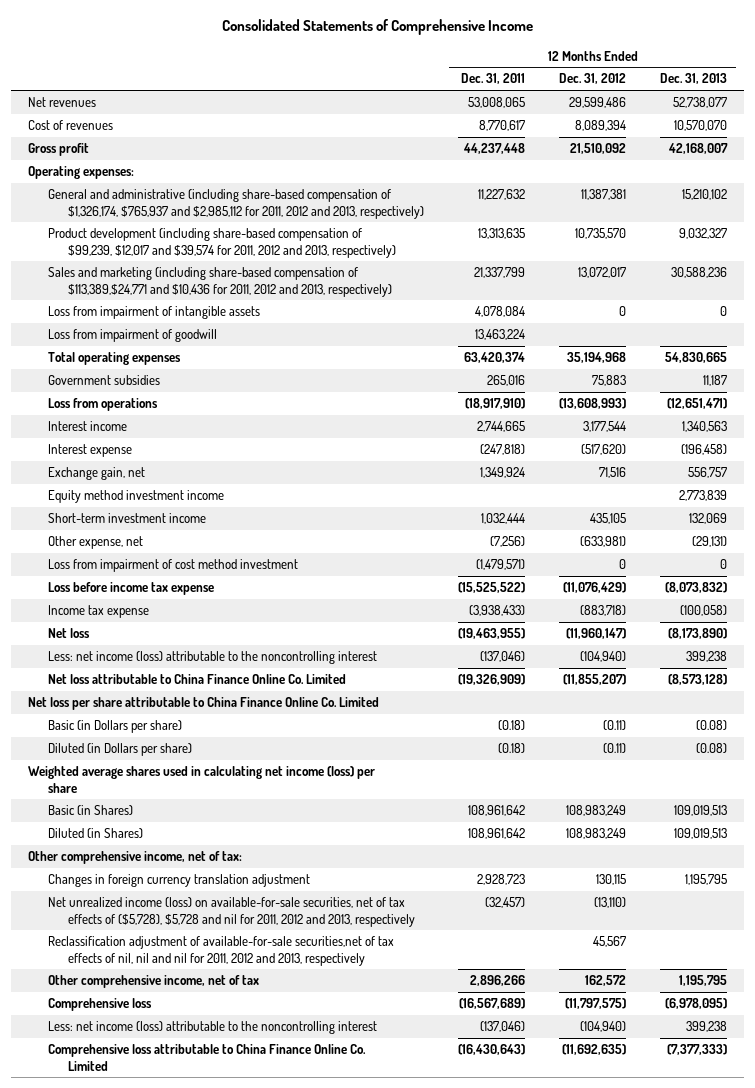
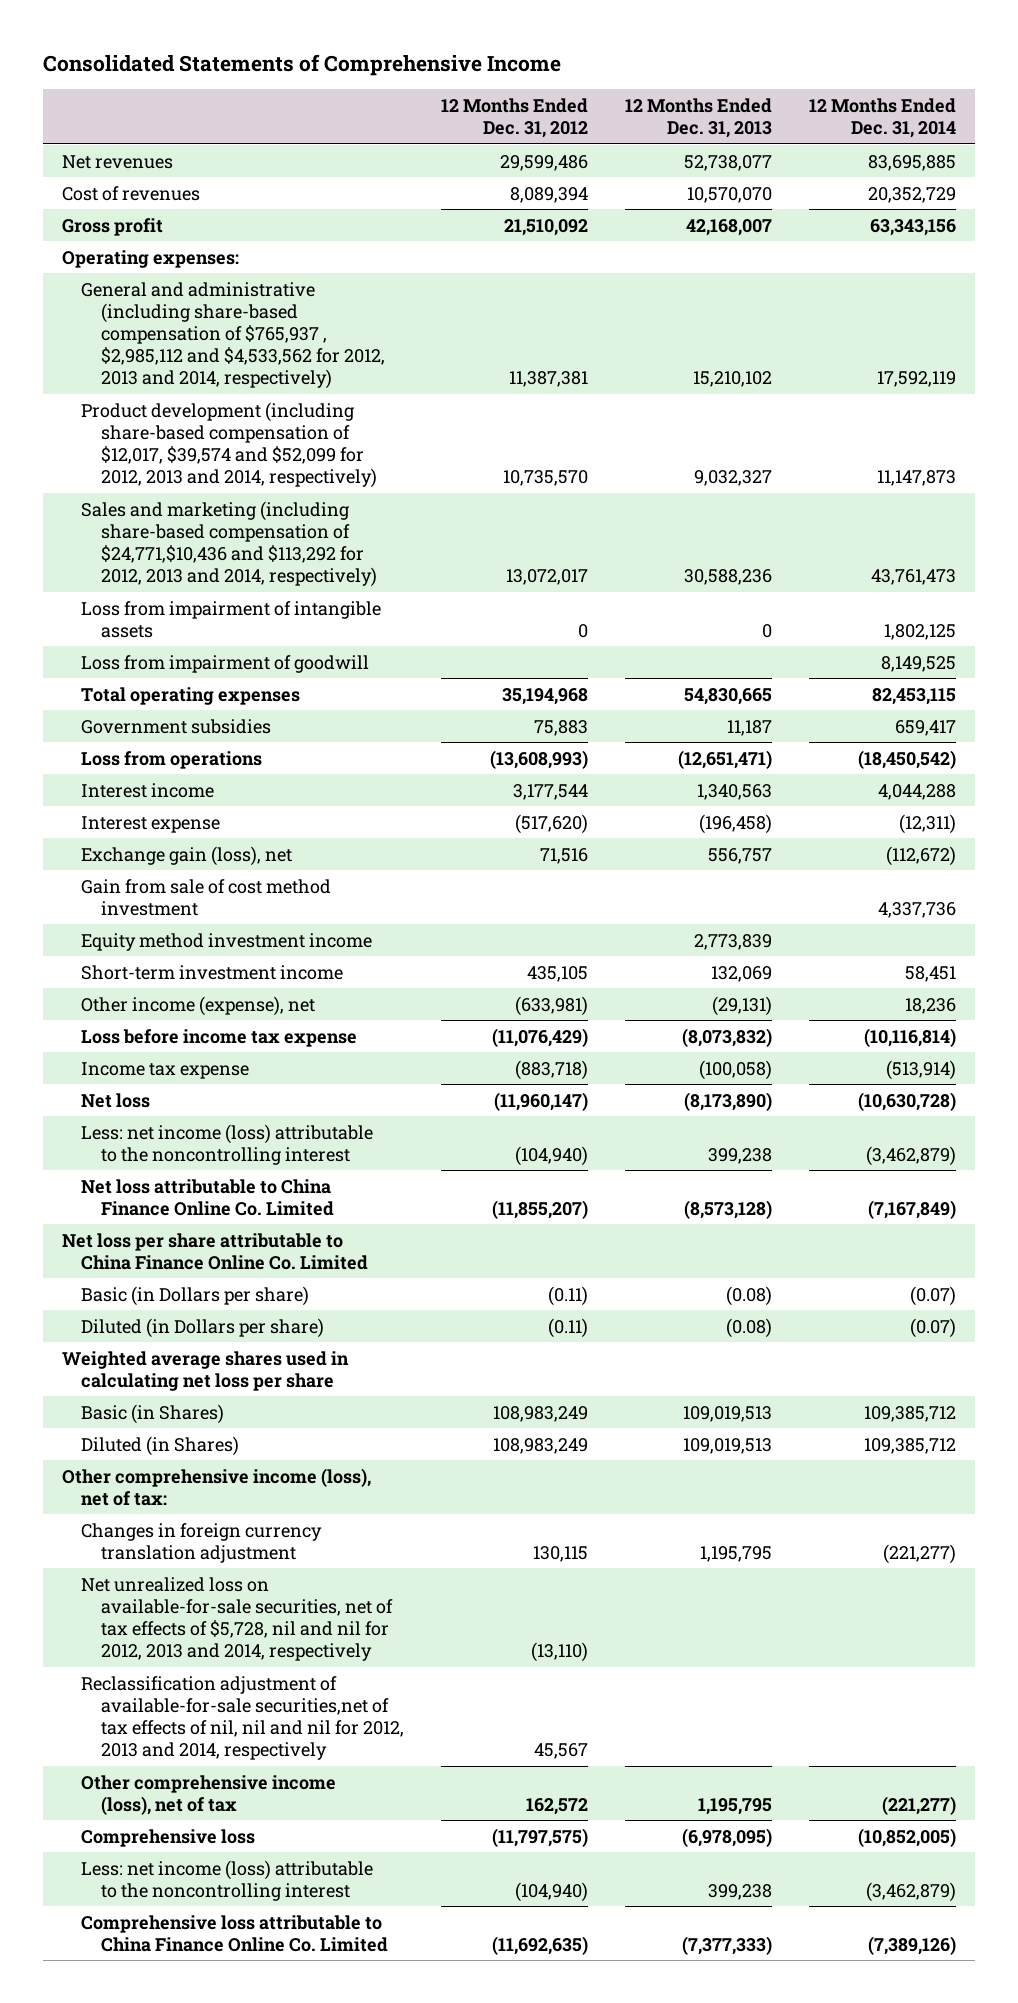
[460,73,525,85] Dec. 31, 2011 -> none
none -> [809,97,957,138] 12 Months Ended Dec. 31, 2014
[47,189,424,219] General and administrative (including share-based compensation of $1,326,174, $765,937 and $2,985,112 for 2011, 2012 and 2013, respectively) -> [81,281,385,390] General and administrative (including share-based compensation of $765,937 , $2,985,112 and $4,533,562 for 2012, 2013 and 2014, respectively)
[47,228,396,258] Product development (including share-based compensation of $99,239, $12,017 and $39,574 for 2011, 2012 and 2013, respectively) -> [81,401,377,489] Product development (including share-based compensation of $12,017, $39,574 and $52,099 for 2012, 2013 and 2014, respectively)
[47,267,392,297] Sales and marketing (including share-based compensation of $113,389,$24,771 and $10,436 for 2011, 2012 and 2013, respectively) -> [81,500,377,588] Sales and marketing (including share-based compensation of $24,771,$10,436 and $113,292 for 2012, 2013 and 2014, respectively)
[47,467,145,481] Exchange gain, net -> [81,845,293,866] Exchange gain (loss), net
none -> [81,878,332,916] Gain from sale of cost method investment
[47,559,298,573] Loss from impairment of cost method investment -> none
[47,536,143,550] Other expense, net -> [81,995,316,1016] Other income (expense), net
[28,766,376,793] Weighted average shares used in calculating net income (loss) per share -> [61,1350,349,1391] Weighted average shares used in calculating net loss per share
[28,851,243,865] Other comprehensive income, net of tax: -> [61,1467,371,1506] Other comprehensive income (loss), net of tax:
[47,897,415,927] Net unrealized income (loss) on available-for-sale securities, net of tax effects of ($5,728), $5,728 and nil for 2011, 2012 and 2013, respectively -> [81,1576,393,1662] Net unrealized loss on available-for-sale securities, net of tax effects of $5,728, nil and nil for 2012, 2013 and 2014, respectively
[47,936,394,966] Reclassification adjustment of available-for-sale securities,net of tax effects of nil, nil and nil for 2011, 2012 and 2013, respectively -> [81,1675,404,1761] Reclassification adjustment of available-for-sale securities,net of tax effects of nil, nil and nil for 2012, 2013 and 2014, respectively
[47,975,259,989] Other comprehensive income, net of tax -> [81,1774,337,1815] Other comprehensive income (loss), net of tax

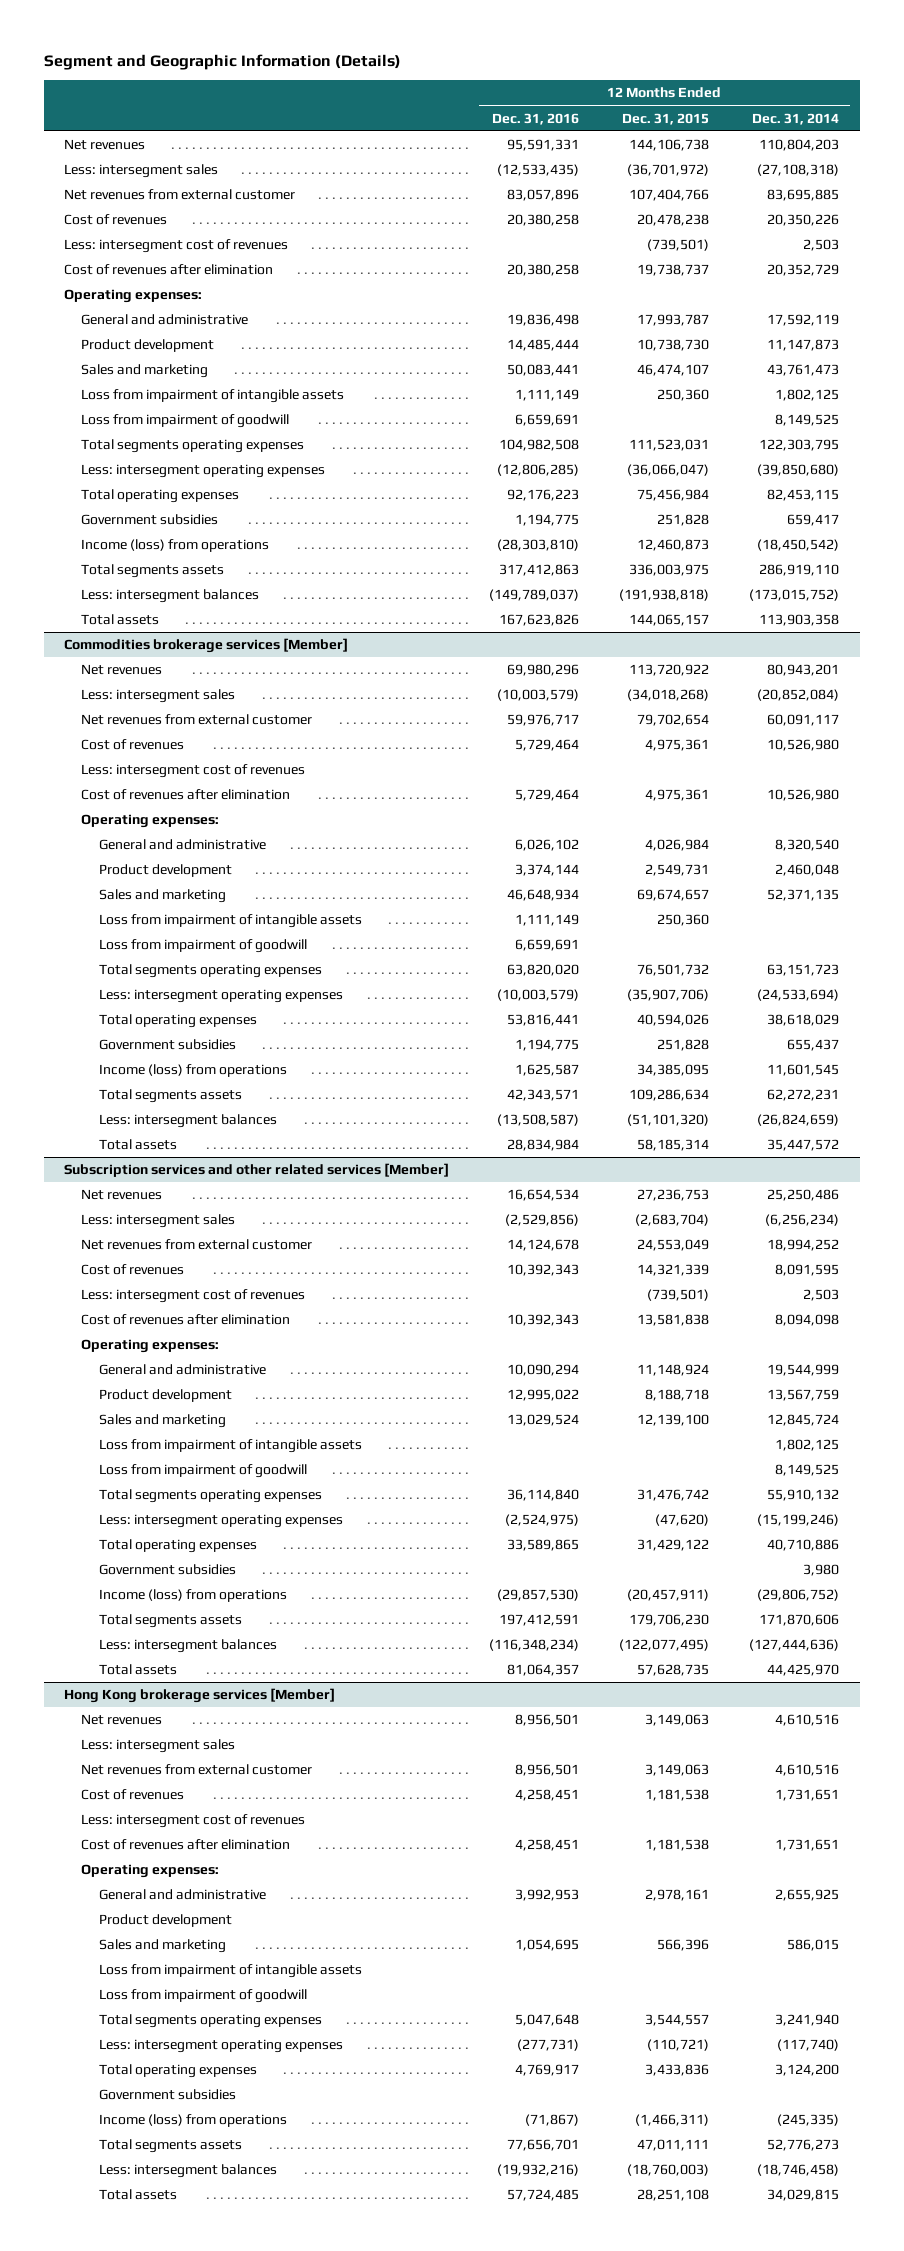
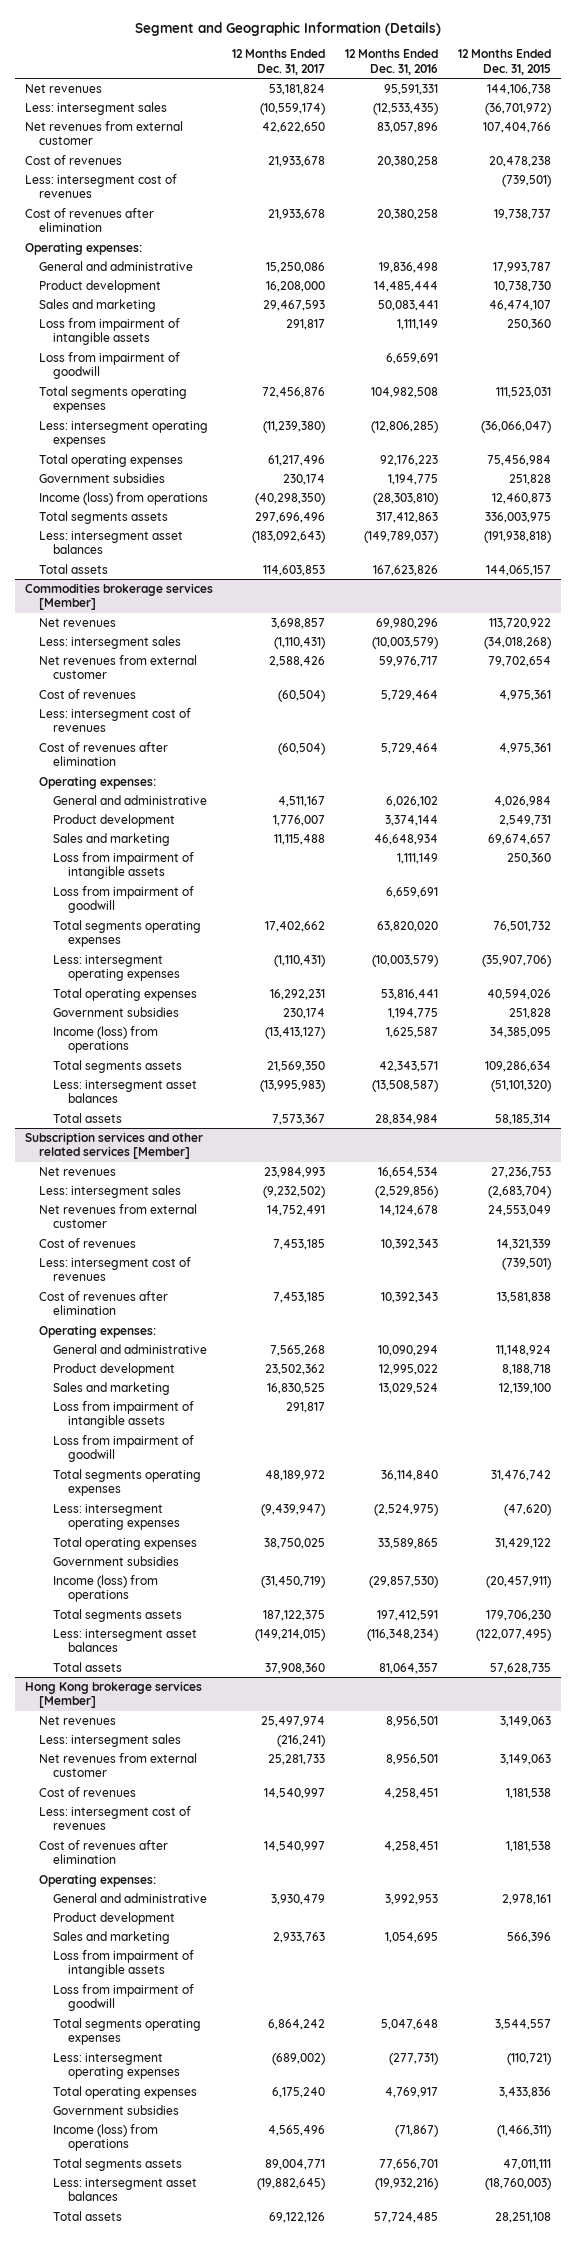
[752,112,840,125] Dec. 31, 2014 -> none
none -> [232,49,326,75] 12 Months Ended Dec. 31, 2017
[81,589,260,604] Less: intersegment balances -> [38,530,183,555] Less: intersegment asset balances
[98,1114,277,1129] Less: intersegment balances -> [53,1079,198,1104] Less: intersegment asset balances
[98,1639,277,1654] Less: intersegment balances -> [53,1628,198,1653] Less: intersegment asset balances
[98,2164,277,2179] Less: intersegment balances -> [53,2177,198,2202] Less: intersegment asset balances

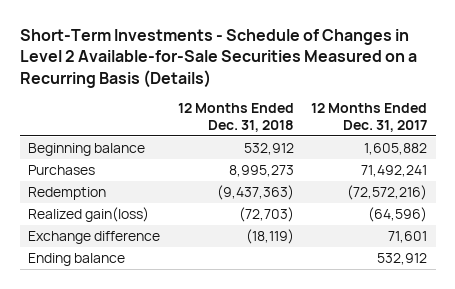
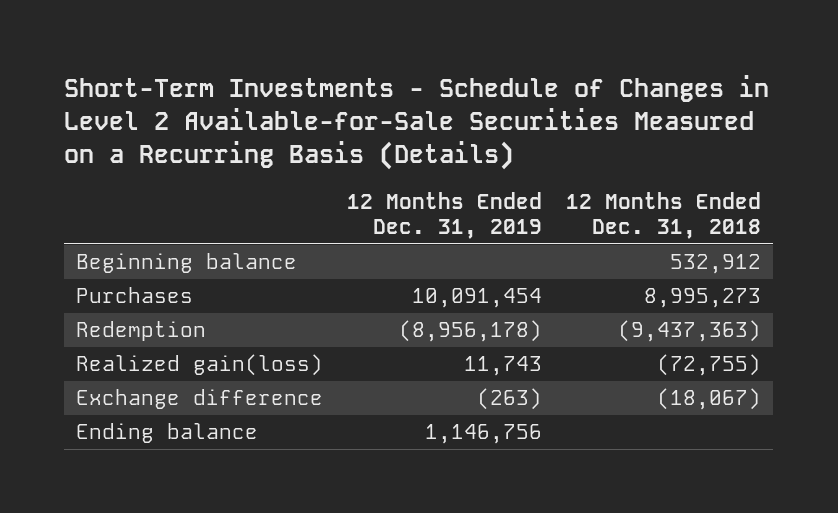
[311,103,428,132] 12 Months Ended Dec. 31, 2017 -> none
none -> [347,191,543,240] 12 Months Ended Dec. 31, 2019
[238,206,294,222] (72,703) -> [657,354,762,377] (72,755)
[245,228,294,244] (18,119) -> [657,388,762,411] (18,067)

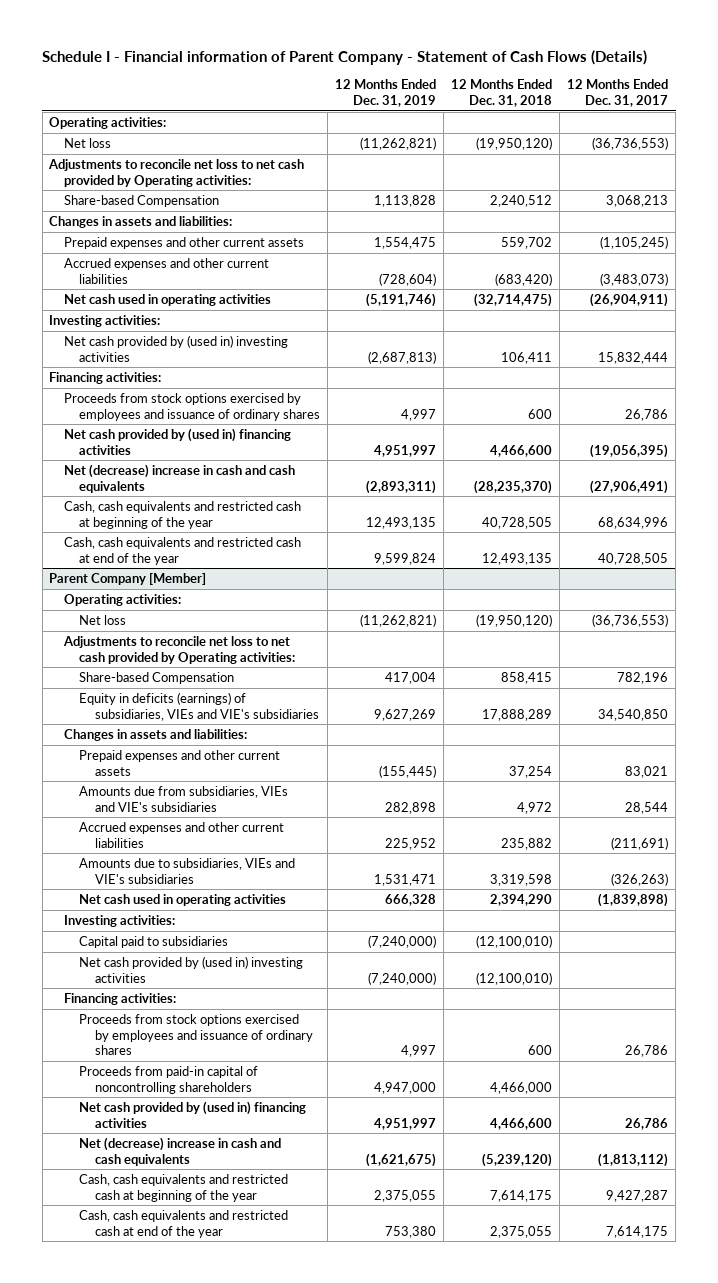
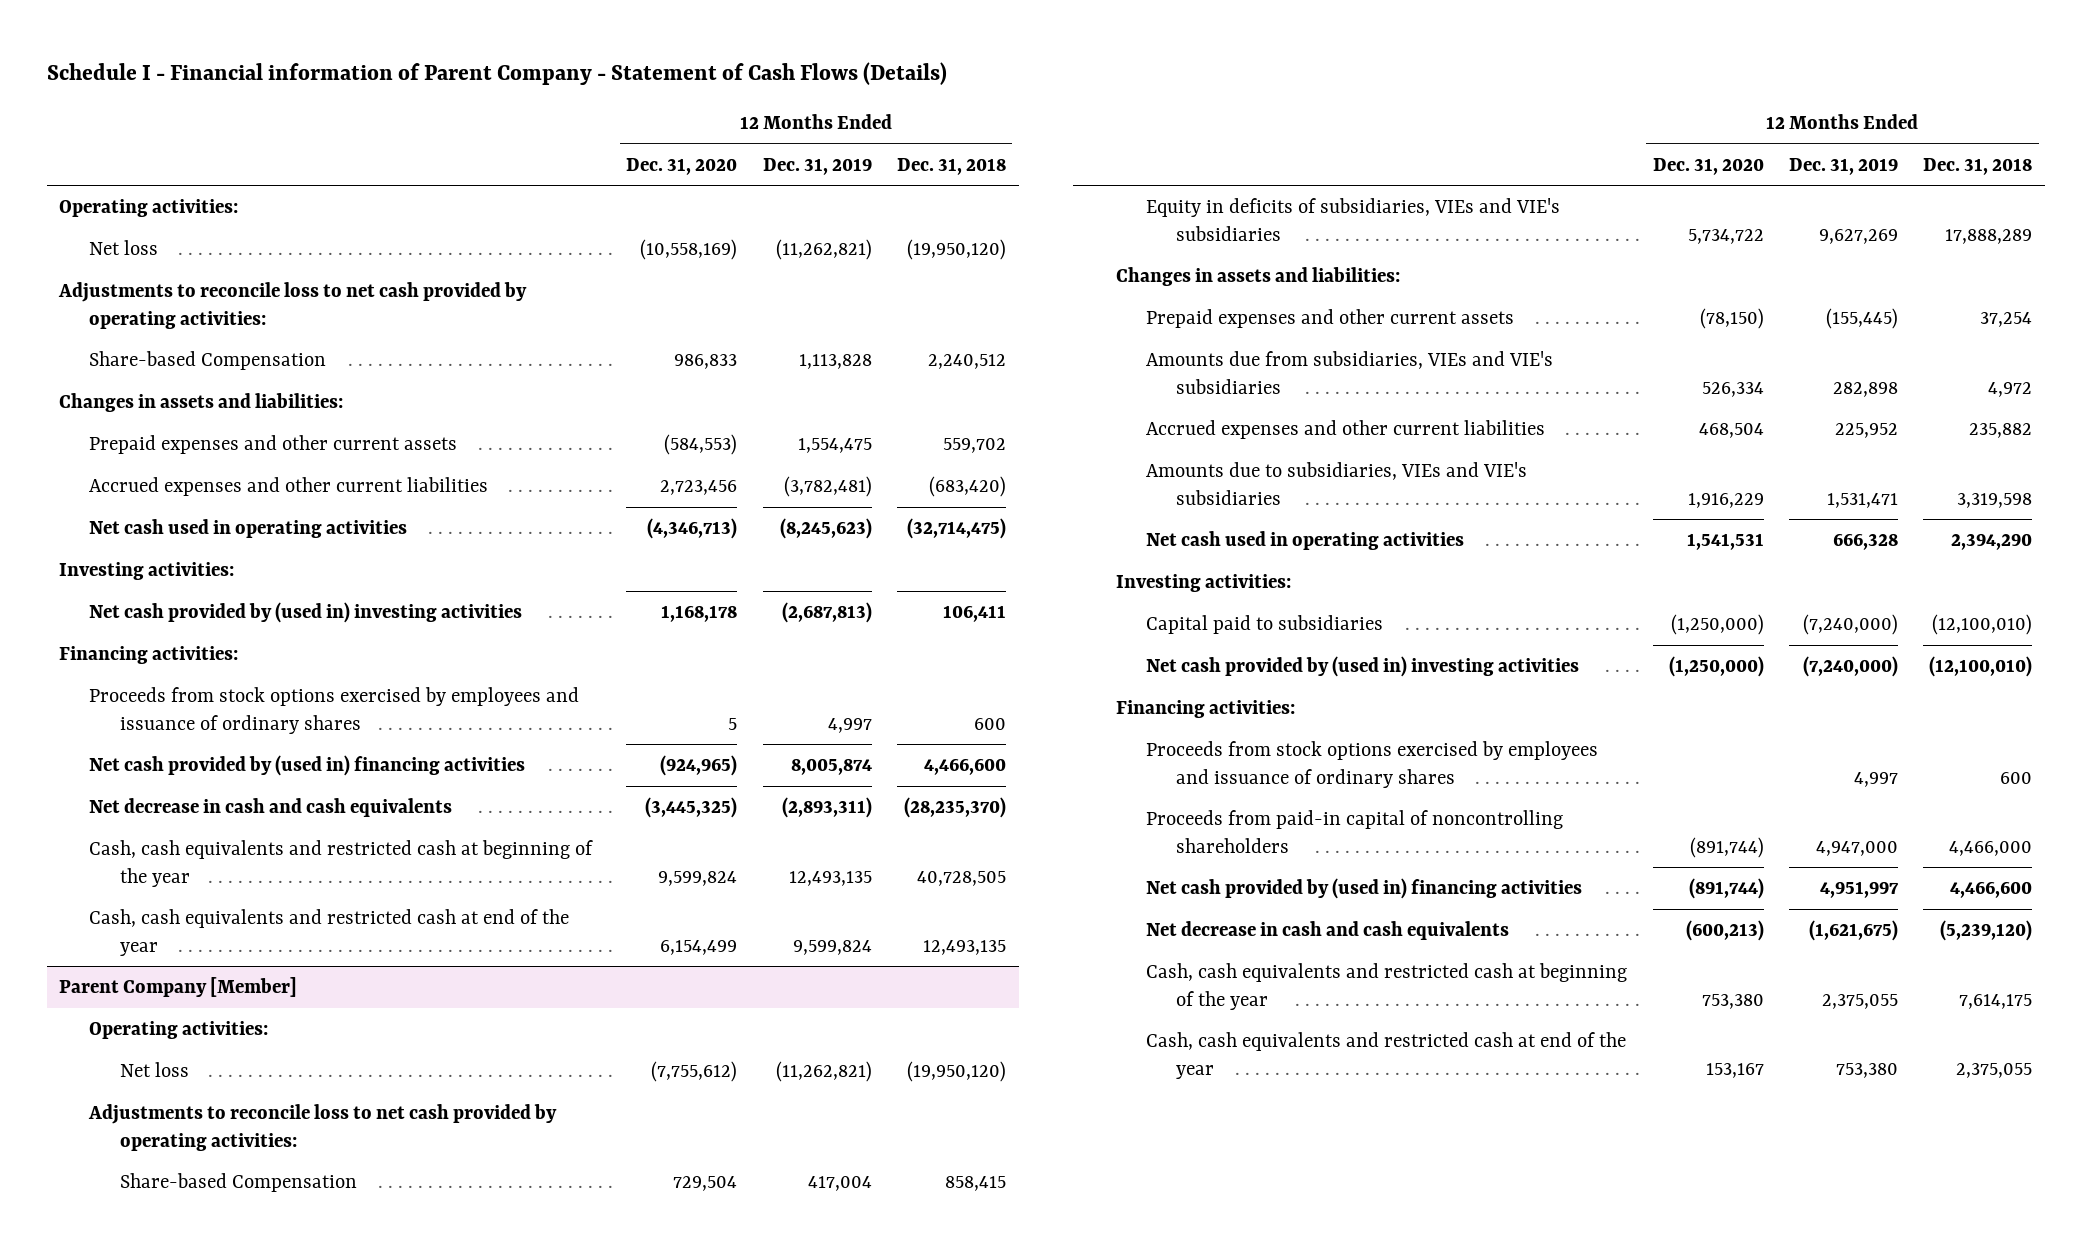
[567,79,669,108] 12 Months Ended Dec. 31, 2017 -> none
none -> [626,157,738,175] Dec. 31, 2020
[48,158,305,187] Adjustments to reconcile net loss to net cash provided by Operating activities: -> [58,281,528,329] Adjustments to reconcile loss to net cash provided by operating activities:
[379,272,437,286] (728,604) -> [783,475,872,497] (3,782,481)
[366,292,437,307] (5,191,746) -> [779,517,872,539] (8,245,623)
[374,444,437,457] 4,951,997 -> [790,757,872,775] 8,005,874
[64,463,296,493] Net (decrease) increase in cash and cash equivalents -> [89,797,453,817] Net decrease in cash and cash equivalents
[63,635,296,664] Adjustments to reconcile net loss to net cash provided by Operating activities: -> [88,1103,558,1151] Adjustments to reconcile loss to net cash provided by operating activities:
[79,691,319,721] Equity in deficits (earnings) of subsidiaries, VIEs and VIE's subsidiaries -> [1146,197,1561,241] Equity in deficits of subsidiaries, VIEs and VIE's subsidiaries
[79,1136,282,1166] Net (decrease) increase in cash and cash equivalents -> [1146,920,1510,940] Net decrease in cash and cash equivalents

